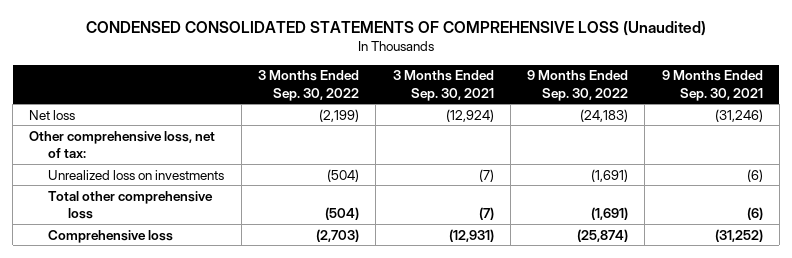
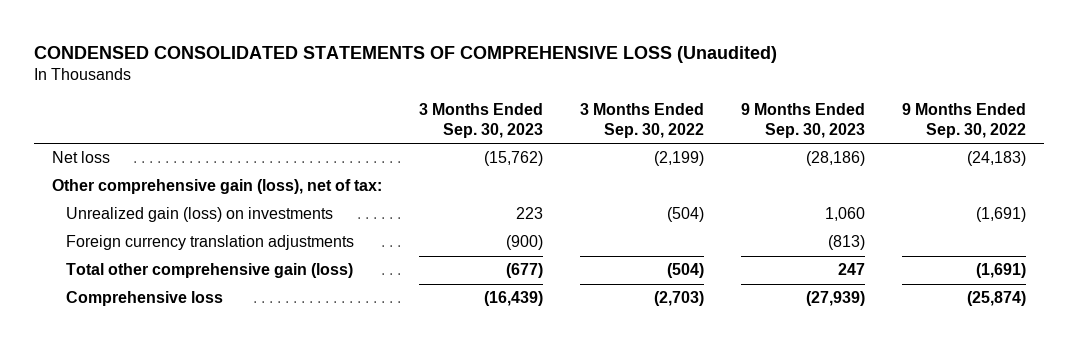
[392,70,494,101] 3 Months Ended Sep. 30, 2021 -> none
[661,70,763,101] 9 Months Ended Sep. 30, 2021 -> none
none -> [419,103,544,138] 3 Months Ended Sep. 30, 2023
none -> [740,103,865,138] 9 Months Ended Sep. 30, 2023
[29,130,216,158] Other comprehensive loss, net of tax: -> [52,179,383,195] Other comprehensive gain (loss), net of tax:
[48,169,225,180] Unrealized loss on investments -> [66,207,334,223] Unrealized gain (loss) on investments
none -> [66,235,355,251] Foreign currency translation adjustments
[48,190,214,219] Total other comprehensive loss -> [66,263,354,279] Total other comprehensive gain (loss)

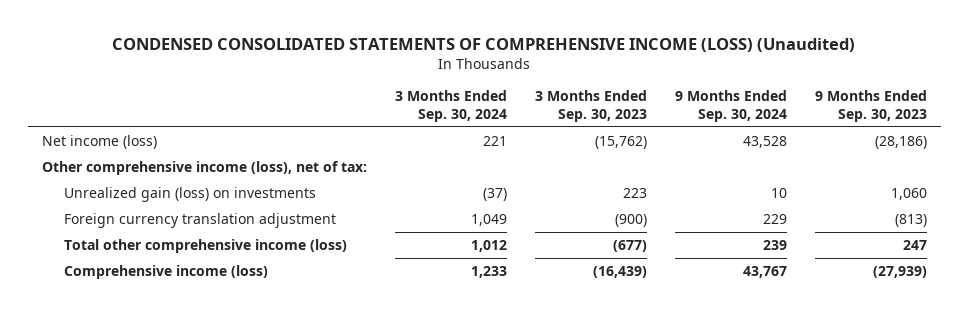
[34,45,778,63] CONDENSED CONSOLIDATED STATEMENTS OF COMPREHENSIVE LOSS (Unaudited) -> [112,37,856,52] CONDENSED CONSOLIDATED STATEMENTS OF COMPREHENSIVE INCOME (LOSS) (Unaudited)
[580,103,705,138] 3 Months Ended Sep. 30, 2022 -> none
[901,103,1026,138] 9 Months Ended Sep. 30, 2022 -> none
none -> [394,90,507,122] 3 Months Ended Sep. 30, 2024
none -> [674,90,787,122] 9 Months Ended Sep. 30, 2024
[52,151,111,164] Net loss -> [41,135,157,150] Net income (loss)
[52,179,383,195] Other comprehensive gain (loss), net of tax: -> [41,161,367,176] Other comprehensive income (loss), net of tax:
[66,235,355,251] Foreign currency translation adjustments -> [64,213,337,229] Foreign currency translation adjustment
[66,263,354,279] Total other comprehensive gain (loss) -> [64,239,348,254] Total other comprehensive income (loss)
[66,291,224,307] Comprehensive loss -> [64,265,269,280] Comprehensive income (loss)

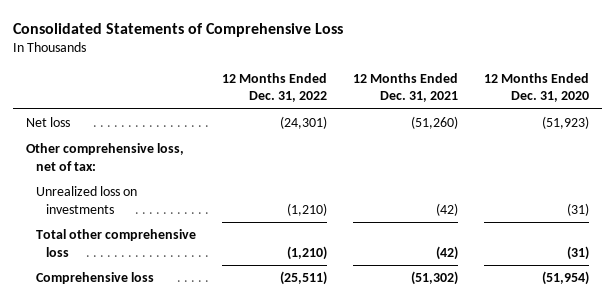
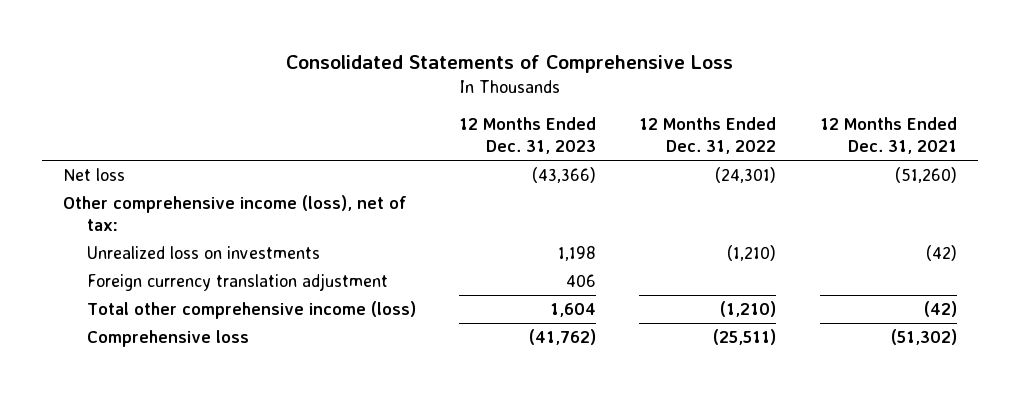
[484,72,590,103] 12 Months Ended Dec. 31, 2020 -> none
none -> [459,117,597,155] 12 Months Ended Dec. 31, 2023
[26,143,185,171] Other comprehensive loss, net of tax: -> [63,194,408,231] Other comprehensive income (loss), net of tax:
none -> [86,272,388,291] Foreign currency translation adjustment
[35,229,196,257] Total other comprehensive loss -> [86,300,416,319] Total other comprehensive income (loss)

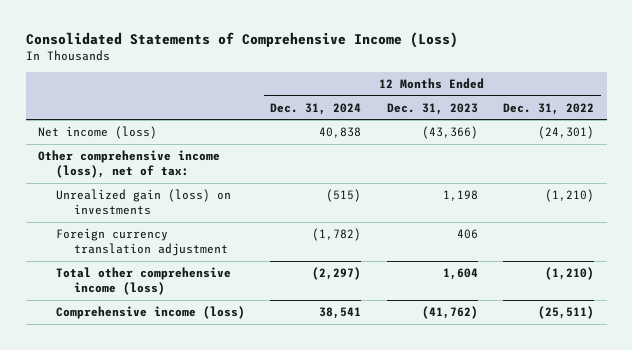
[285,55,733,74] Consolidated Statements of Comprehensive Loss -> [25,32,458,49] Consolidated Statements of Comprehensive Income (Loss)
[819,117,957,155] 12 Months Ended Dec. 31, 2021 -> none
none -> [270,102,362,115] Dec. 31, 2024
[63,167,126,181] Net loss -> [38,125,158,139] Net income (loss)
[86,245,320,259] Unrealized loss on investments -> [56,188,232,216] Unrealized gain (loss) on investments
[86,329,249,347] Comprehensive loss -> [56,305,246,319] Comprehensive income (loss)

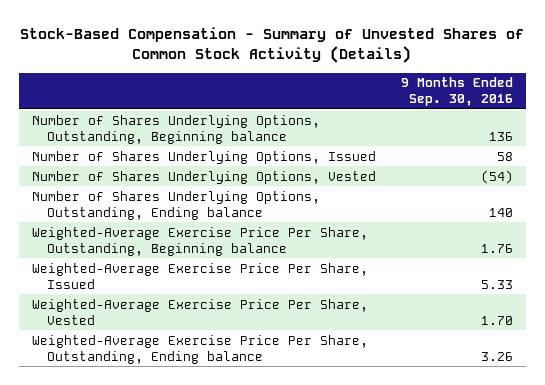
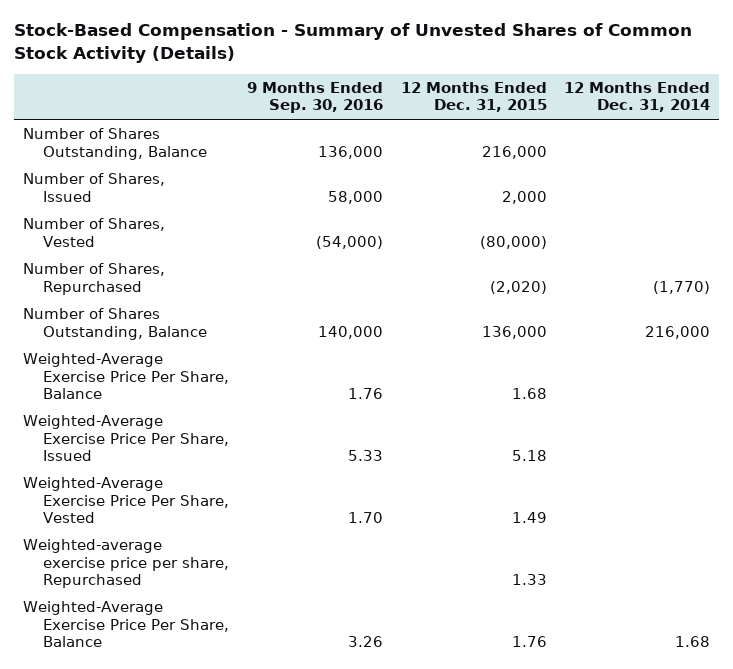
none -> [400,82,547,113] 12 Months Ended Dec. 31, 2015
none -> [564,82,711,113] 12 Months Ended Dec. 31, 2014
[31,114,320,144] Number of Shares Underlying Options, Outstanding, Beginning balance -> [22,128,207,160] Number of Shares Outstanding, Balance
[489,131,514,141] 136 -> [317,145,383,159] 136,000
[31,150,376,164] Number of Shares Underlying Options, Issued -> [22,173,165,202] Number of Shares, Issued
[497,151,514,161] 58 -> [327,190,383,204] 58,000
[31,170,376,184] Number of Shares Underlying Options, Vested -> [22,218,165,247] Number of Shares, Vested
[481,169,514,184] (54) -> [315,235,383,249] (54,000)
none -> [22,263,165,295] Number of Shares, Repurchased
[31,190,320,220] Number of Shares Underlying Options, Outstanding, Ending balance -> [22,308,207,340] Number of Shares Outstanding, Balance
[489,207,514,217] 140 -> [317,325,383,339] 140,000
[31,226,368,256] Weighted-Average Exercise Price Per Share, Outstanding, Beginning balance -> [22,353,229,399] Weighted-Average Exercise Price Per Share, Balance
none -> [22,539,229,588] Weighted-average exercise price per share, Repurchased
[31,334,368,364] Weighted-Average Exercise Price Per Share, Outstanding, Ending balance -> [22,601,229,647] Weighted-Average Exercise Price Per Share, Balance

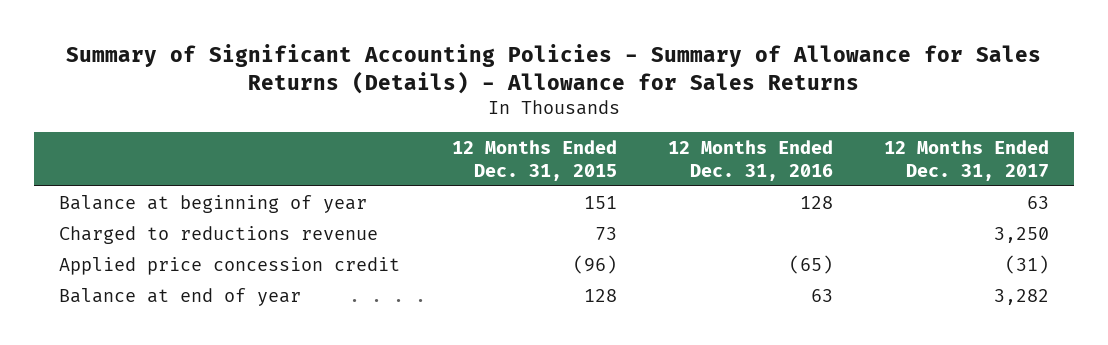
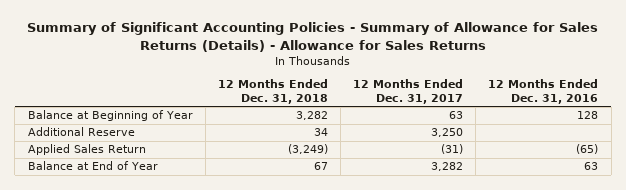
[451,140,617,181] 12 Months Ended Dec. 31, 2015 -> none
none -> [217,79,328,104] 12 Months Ended Dec. 31, 2018
[59,194,368,213] Balance at beginning of year -> [27,110,193,122] Balance at Beginning of Year
[59,225,379,244] Charged to reductions revenue -> [27,127,135,137] Additional Reserve
[59,256,401,275] Applied price concession credit -> [27,144,146,156] Applied Sales Return
[59,287,302,306] Balance at end of year -> [27,161,158,171] Balance at End of Year

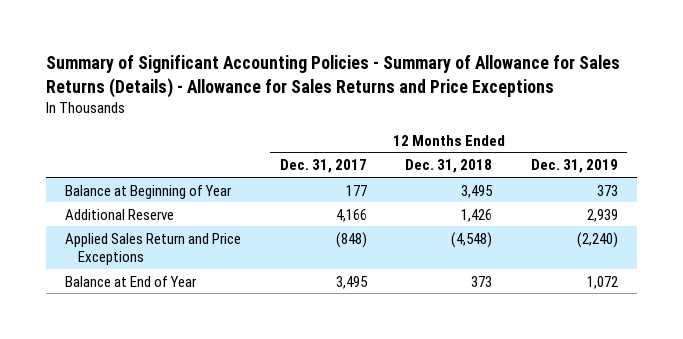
[26,22,598,52] Summary of Significant Accounting Policies - Summary of Allowance for Sales Returns (Details) - Allowance for Sales Returns -> [45,55,620,98] Summary of Significant Accounting Policies - Summary of Allowance for Sales Returns (Details) - Allowance for Sales Returns and Price Exceptions
[488,79,599,104] 12 Months Ended Dec. 31, 2016 -> none
none -> [530,159,618,174] Dec. 31, 2019
[295,111,328,121] 3,282 -> [461,184,494,198] 3,495
[449,111,464,120] 63 -> [345,184,367,196] 177
[313,128,328,137] 34 -> [461,208,493,222] 1,426
[431,128,464,138] 3,250 -> [335,208,367,222] 4,166
[27,144,146,156] Applied Sales Return -> [65,232,242,265] Applied Sales Return and Price Exceptions
[287,144,328,155] (3,249) -> [451,231,493,248] (4,548)
[441,144,464,155] (31) -> [335,231,367,248] (848)
[313,162,328,171] 67 -> [471,275,493,287] 373
[431,162,464,172] 3,282 -> [335,275,368,289] 3,495

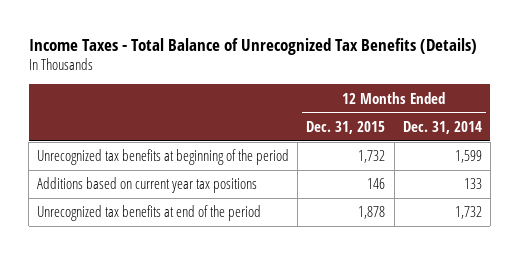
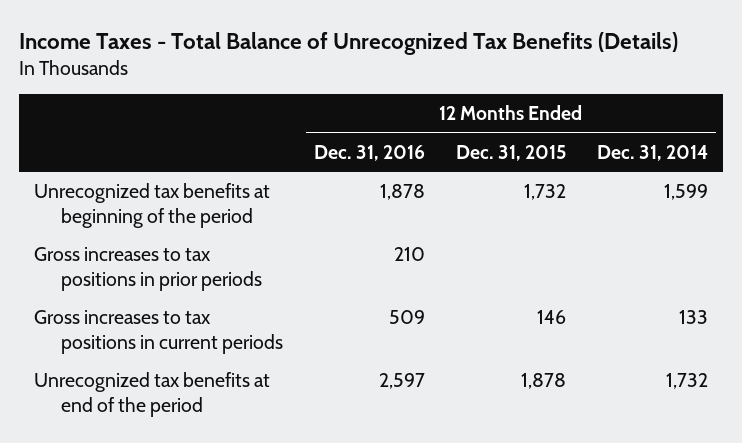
none -> [313,144,425,161] Dec. 31, 2016
none -> [34,246,262,291] Gross increases to tax positions in prior periods
[37,177,258,194] Additions based on current year tax positions -> [34,309,283,354] Gross increases to tax positions in current periods

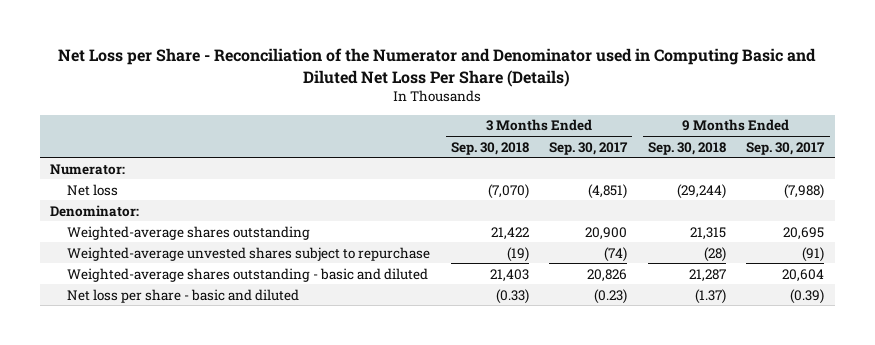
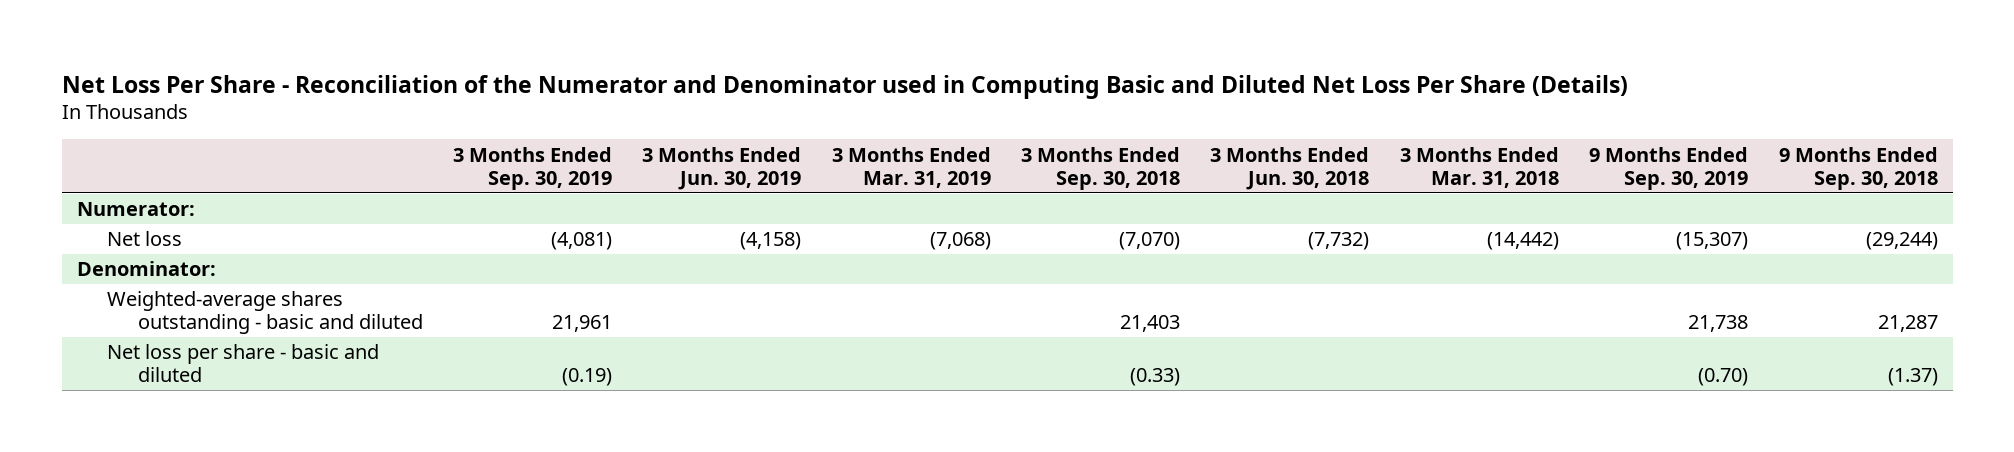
[58,48,817,87] Net Loss per Share - Reconciliation of the Numerator and Denominator used in Computing Basic and Diluted Net Loss Per Share (Details) -> [61,74,1628,99] Net Loss Per Share - Reconciliation of the Numerator and Denominator used in Computing Basic and Diluted Net Loss Per Share (Details)
[549,141,629,155] Sep. 30, 2017 -> none
[746,141,826,155] Sep. 30, 2017 -> none
none -> [452,146,612,190] 3 Months Ended Sep. 30, 2019
none -> [642,146,802,190] 3 Months Ended Jun. 30, 2019
none -> [831,146,991,188] 3 Months Ended Mar. 31, 2019
none -> [1210,146,1370,190] 3 Months Ended Jun. 30, 2018
none -> [1399,146,1559,188] 3 Months Ended Mar. 31, 2018
none -> [1589,146,1749,190] 9 Months Ended Sep. 30, 2019
[67,225,311,240] Weighted-average shares outstanding -> none
[67,246,431,261] Weighted-average unvested shares subject to repurchase -> none

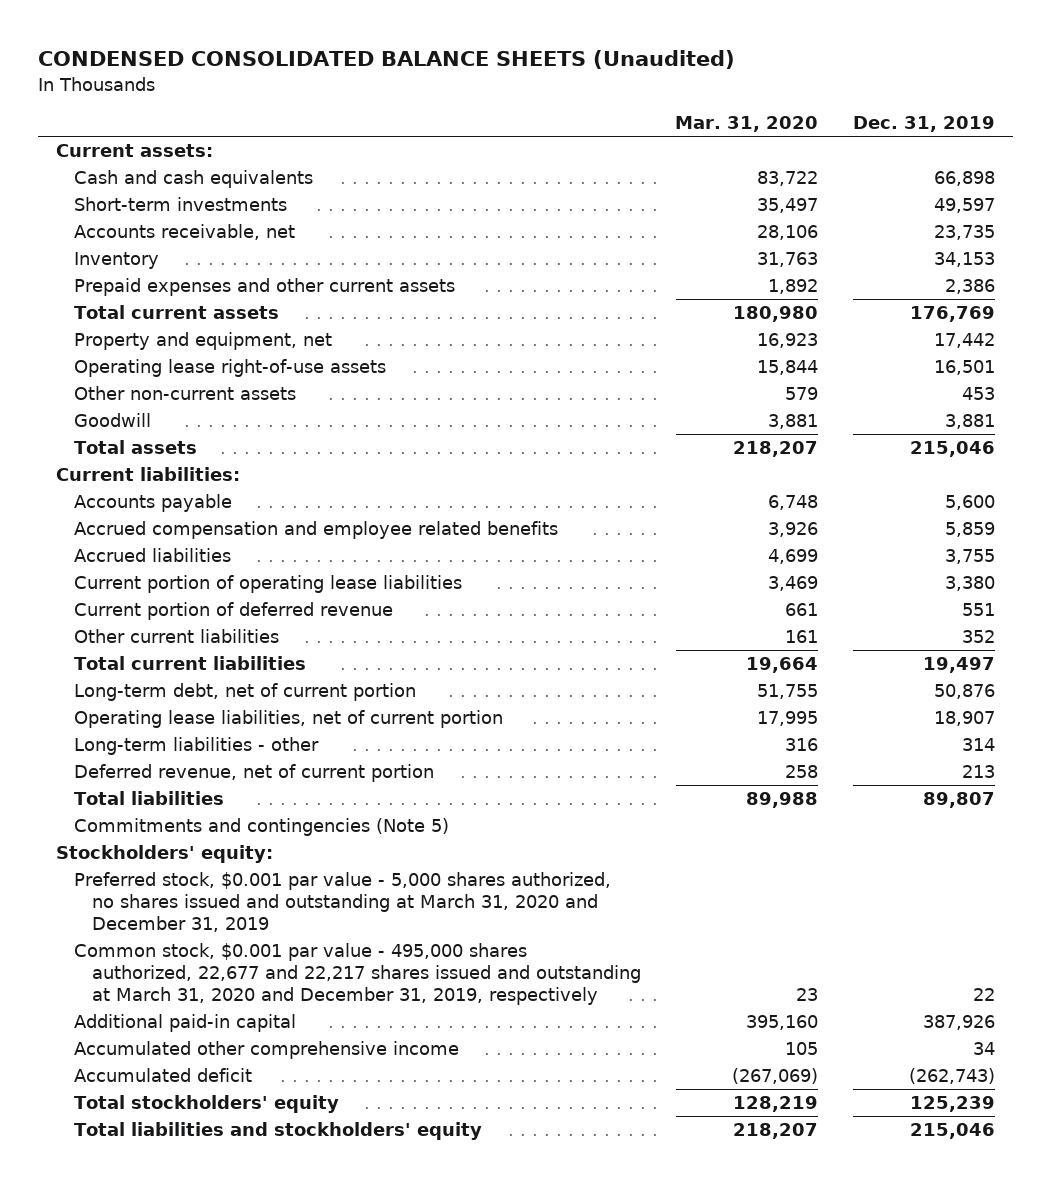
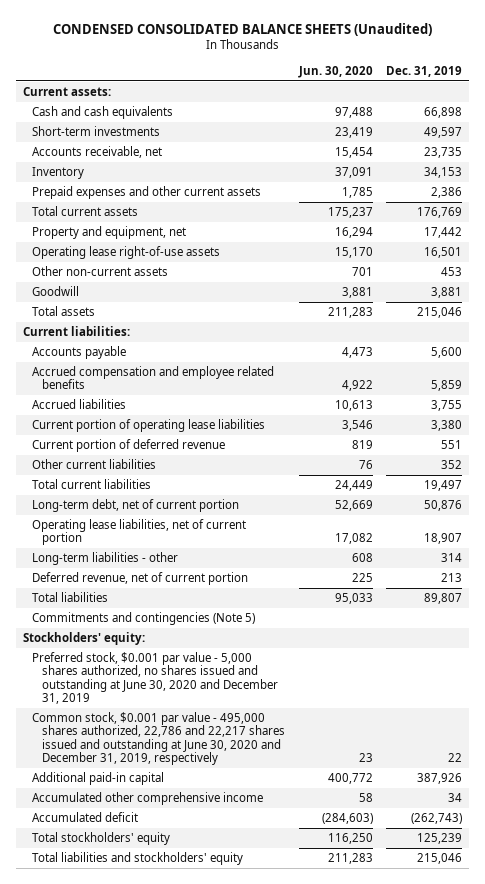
[675,116,819,133] Mar. 31, 2020 -> none
none -> [297,65,373,78] Jun. 30, 2020
[73,872,611,933] Preferred stock, $0.001 par value - 5,000 shares authorized, no shares issued and outstanding at March 31, 2020 and December 31, 2019 -> [32,652,279,704] Preferred stock, $0.001 par value - 5,000 shares authorized, no shares issued and outstanding at June 30, 2020 and December 31, 2019
[73,943,641,1006] Common stock, $0.001 par value - 495,000 shares authorized, 22,677 and 22,217 shares issued and outstanding at March 31, 2020 and December 31, 2019, respectively -> [32,712,286,765] Common stock, $0.001 par value - 495,000 shares authorized, 22,786 and 22,217 shares issued and outstanding at June 30, 2020 and December 31, 2019, respectively

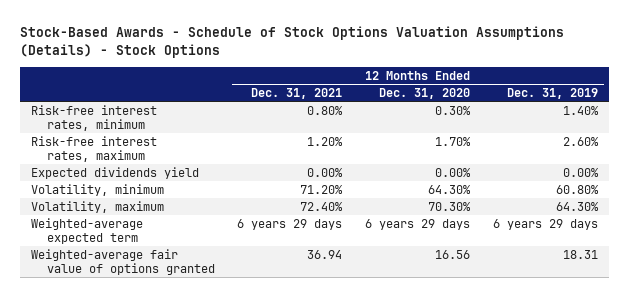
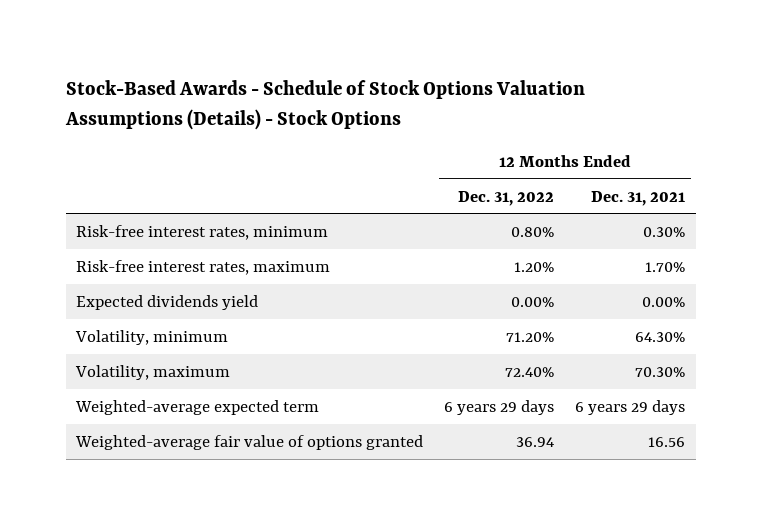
[379,87,471,99] Dec. 31, 2020 -> none
[507,87,599,99] Dec. 31, 2019 -> none
none -> [458,190,555,206] Dec. 31, 2022
[307,105,344,115] 0.80% -> [643,226,686,237] 0.30%
[307,136,344,146] 1.20% -> [645,261,686,272] 1.70%
[300,184,344,194] 71.20% -> [635,331,686,342] 64.30%
[300,201,344,211] 72.40% -> [635,366,686,377] 70.30%
[307,249,343,259] 36.94 -> [648,436,686,447] 16.56

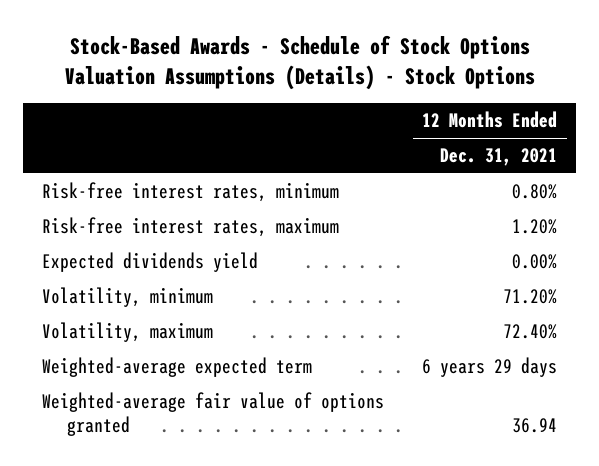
[458,190,555,206] Dec. 31, 2022 -> none
[643,226,686,237] 0.30% -> [512,184,558,200] 0.80%
[645,261,686,272] 1.70% -> [512,219,558,235] 1.20%
[635,331,686,342] 64.30% -> [503,289,558,305] 71.20%
[635,366,686,377] 70.30% -> [503,324,558,340] 72.40%
[648,436,686,447] 16.56 -> [512,418,558,434] 36.94

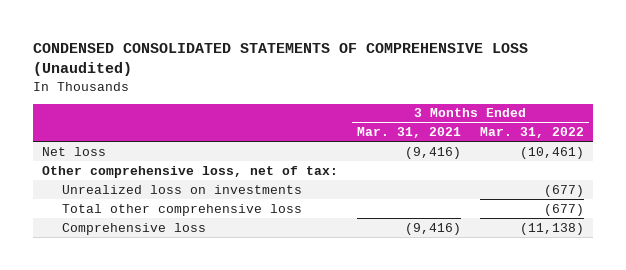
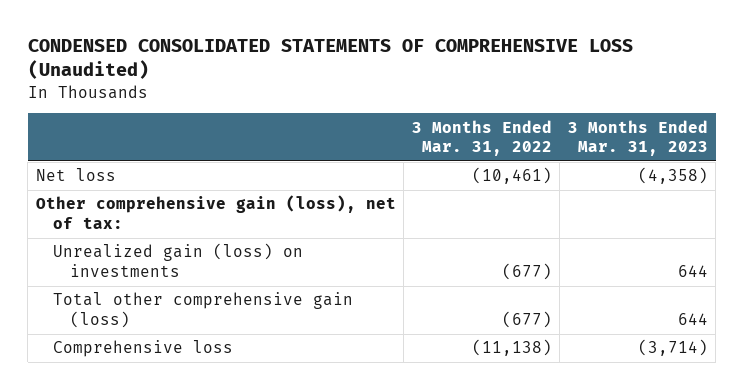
[357,127,462,139] Mar. 31, 2021 -> none
none -> [567,119,708,157] 3 Months Ended Mar. 31, 2023
[42,165,339,178] Other comprehensive loss, net of tax: -> [35,195,396,230] Other comprehensive gain (loss), net of tax:
[61,184,302,194] Unrealized loss on investments -> [52,243,303,278] Unrealized gain (loss) on investments
[61,203,302,216] Total other comprehensive loss -> [52,292,353,329] Total other comprehensive gain (loss)

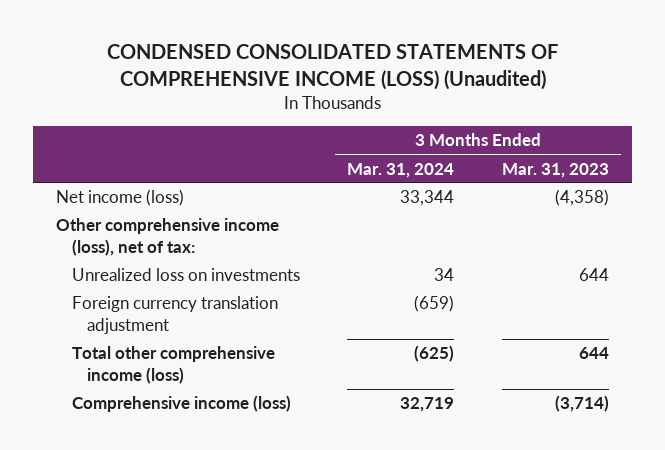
[27,39,633,80] CONDENSED CONSOLIDATED STATEMENTS OF COMPREHENSIVE LOSS (Unaudited) -> [106,44,558,90] CONDENSED CONSOLIDATED STATEMENTS OF COMPREHENSIVE INCOME (LOSS) (Unaudited)
[411,119,552,157] 3 Months Ended Mar. 31, 2022 -> none
none -> [347,162,455,178] Mar. 31, 2024
[35,168,116,182] Net loss -> [56,189,185,207] Net income (loss)
[35,195,396,230] Other comprehensive gain (loss), net of tax: -> [56,218,280,257] Other comprehensive income (loss), net of tax:
[52,243,303,278] Unrealized gain (loss) on investments -> [71,268,300,282] Unrealized loss on investments
none -> [71,296,278,335] Foreign currency translation adjustment
[52,292,353,329] Total other comprehensive gain (loss) -> [71,346,275,385] Total other comprehensive income (loss)
[52,340,233,358] Comprehensive loss -> [71,395,291,413] Comprehensive income (loss)

